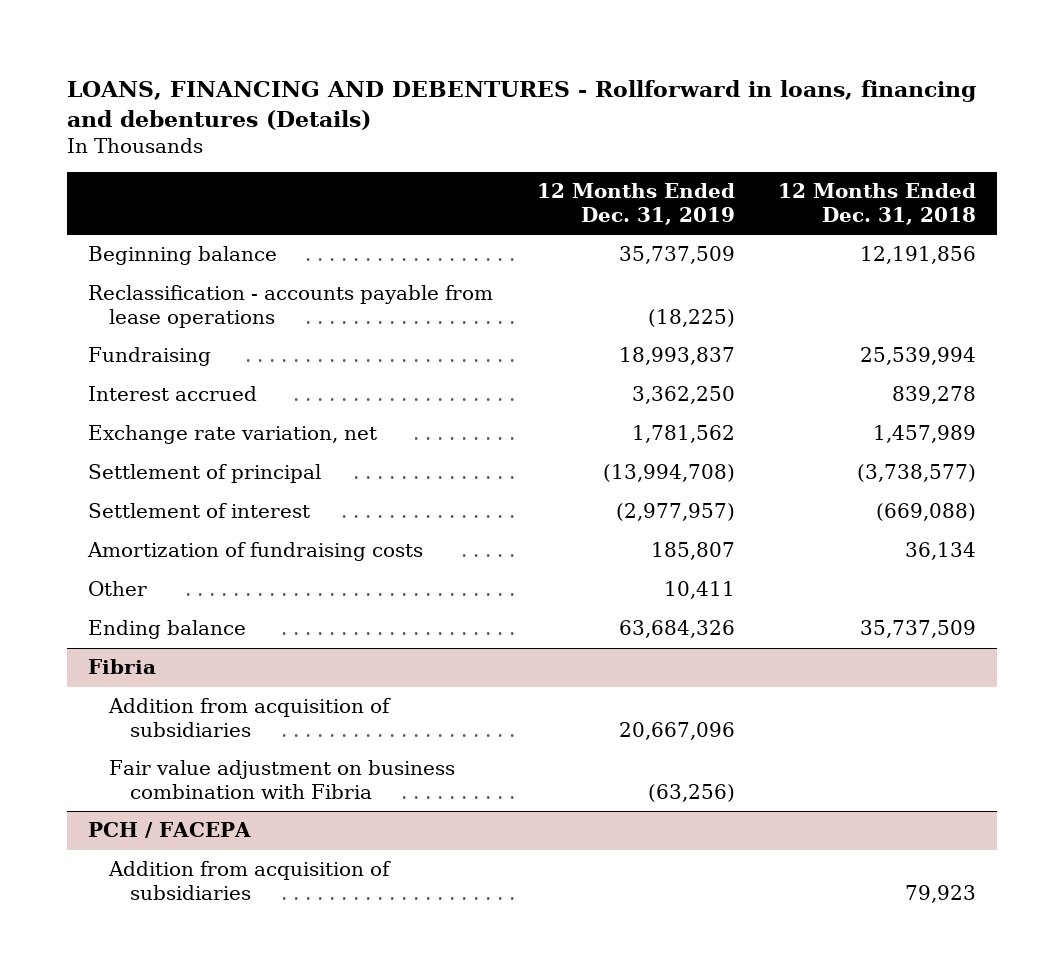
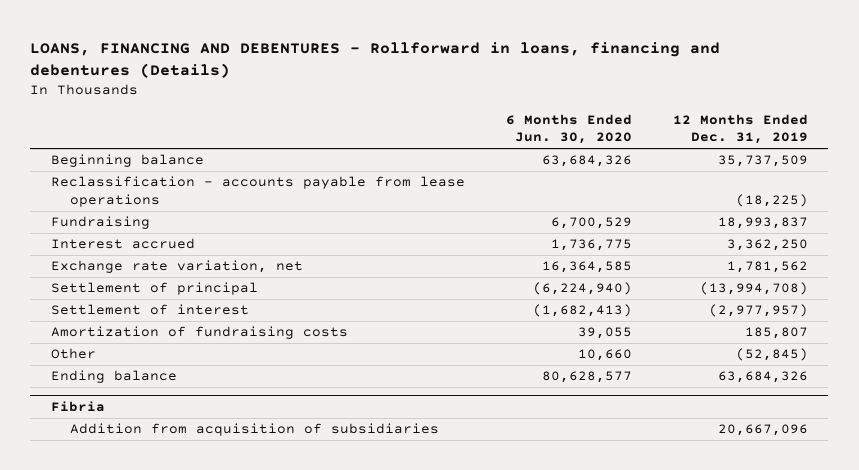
[777,183,976,225] 12 Months Ended Dec. 31, 2018 -> none
none -> [505,113,632,145] 6 Months Ended Jun. 30, 2020
[663,581,735,600] 10,411 -> [735,348,808,362] (52,845)
[108,760,455,799] Fair value adjustment on business combination with Fibria -> none
[88,822,252,839] PCH / FACEPA -> none
[107,861,391,900] Addition from acquisition of subsidiaries -> none

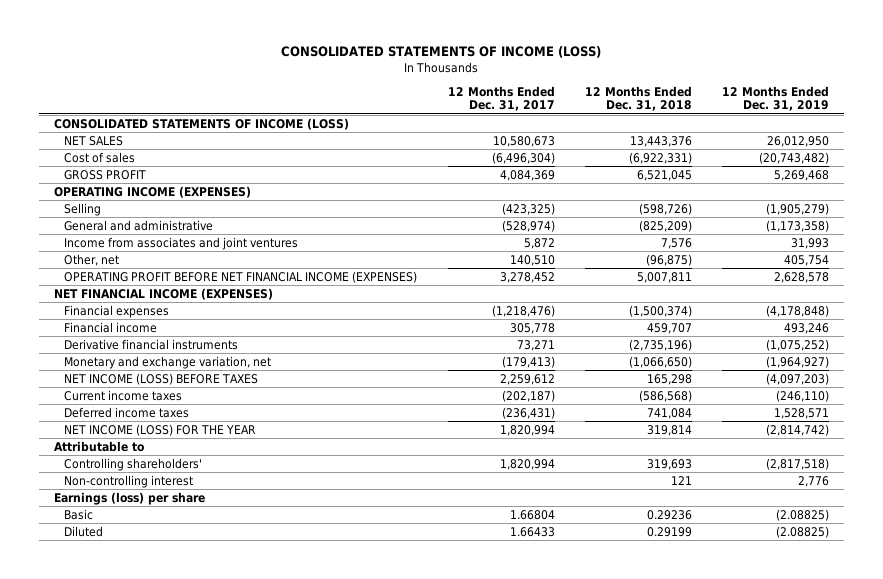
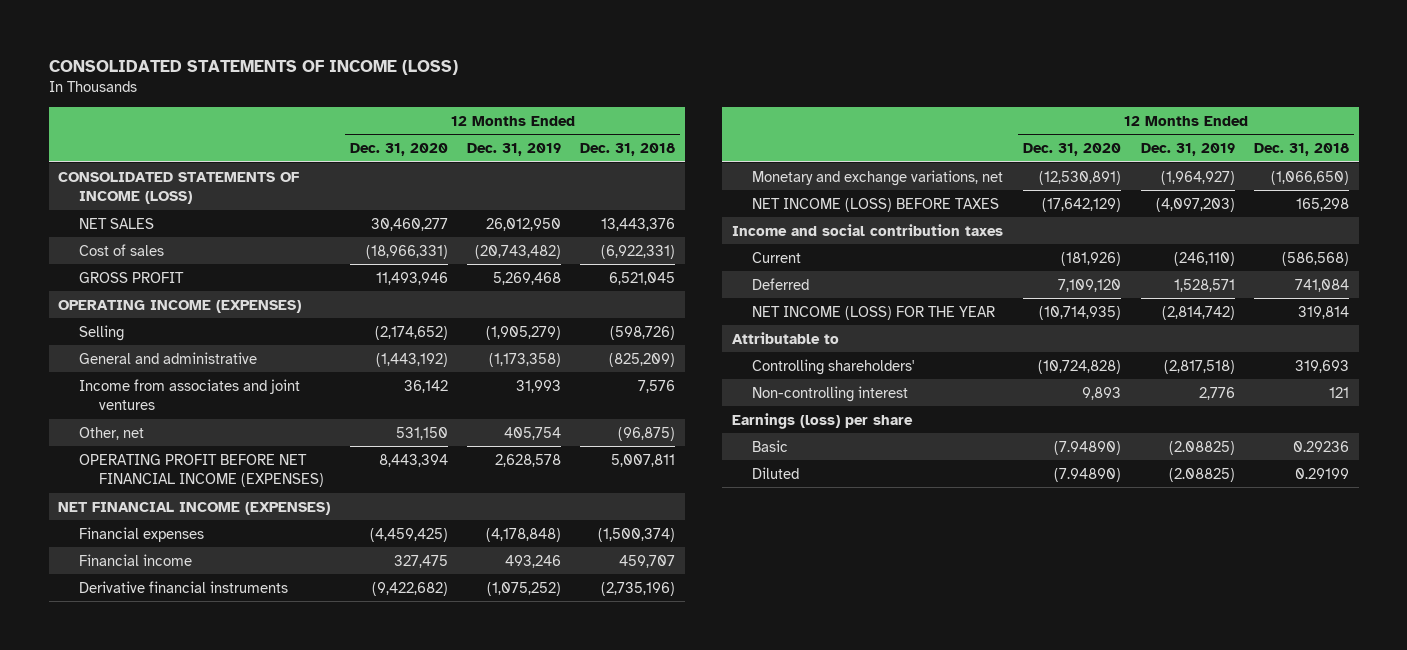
[447,85,555,112] 12 Months Ended Dec. 31, 2017 -> none
none -> [349,142,448,156] Dec. 31, 2020
[64,355,272,369] Monetary and exchange variation, net -> [752,169,1004,186] Monetary and exchange variations, net
none -> [731,223,1003,236] Income and social contribution taxes
[64,389,183,401] Current income taxes -> [752,251,802,263] Current
[64,406,190,418] Deferred income taxes -> [752,277,810,290] Deferred

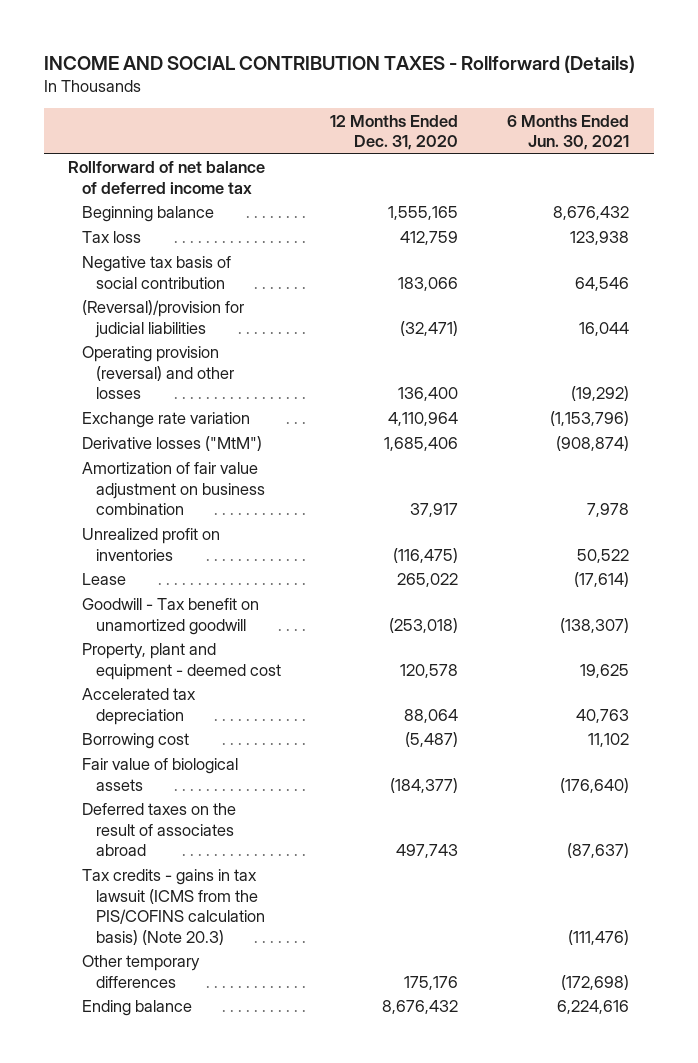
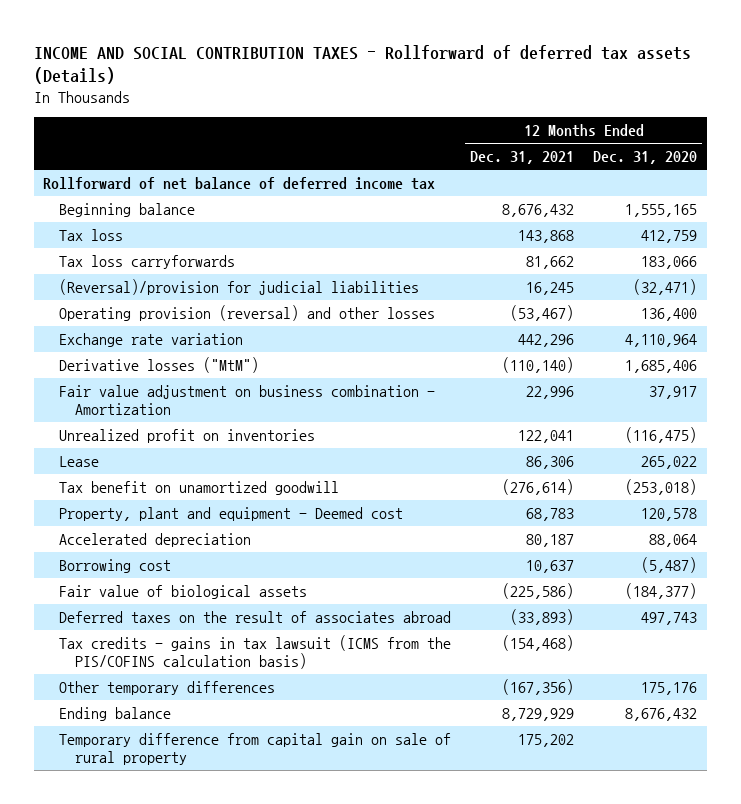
[44,54,636,73] INCOME AND SOCIAL CONTRIBUTION TAXES - Rollforward (Details) -> [33,44,691,85] INCOME AND SOCIAL CONTRIBUTION TAXES - Rollforward of deferred tax assets (Details)
[507,114,630,151] 6 Months Ended Jun. 30, 2021 -> none
none -> [470,151,575,165] Dec. 31, 2021
[82,256,232,289] Negative tax basis of social contribution -> [59,254,236,269] Tax loss carryforwards
[82,462,266,516] Amortization of fair value adjustment on business combination -> [59,384,436,416] Fair value adjustment on business combination - Amortization
[82,598,260,635] Goodwill - Tax benefit on unamortized goodwill -> [59,480,340,495] Tax benefit on unamortized goodwill
[82,643,282,680] Property, plant and equipment - deemed cost -> [59,506,404,521] Property, plant and equipment - Deemed cost
[82,688,197,725] Accelerated tax depreciation -> [59,532,252,547] Accelerated depreciation
[82,869,266,945] Tax credits - gains in tax lawsuit (ICMS from the PIS/COFINS calculation basis) (Note 20.3) -> [59,634,452,670] Tax credits - gains in tax lawsuit (ICMS from the PIS/COFINS calculation basis)
none -> [59,732,452,766] Temporary difference from capital gain on sale of rural property

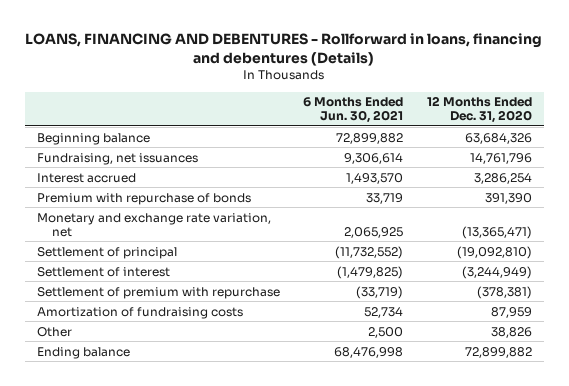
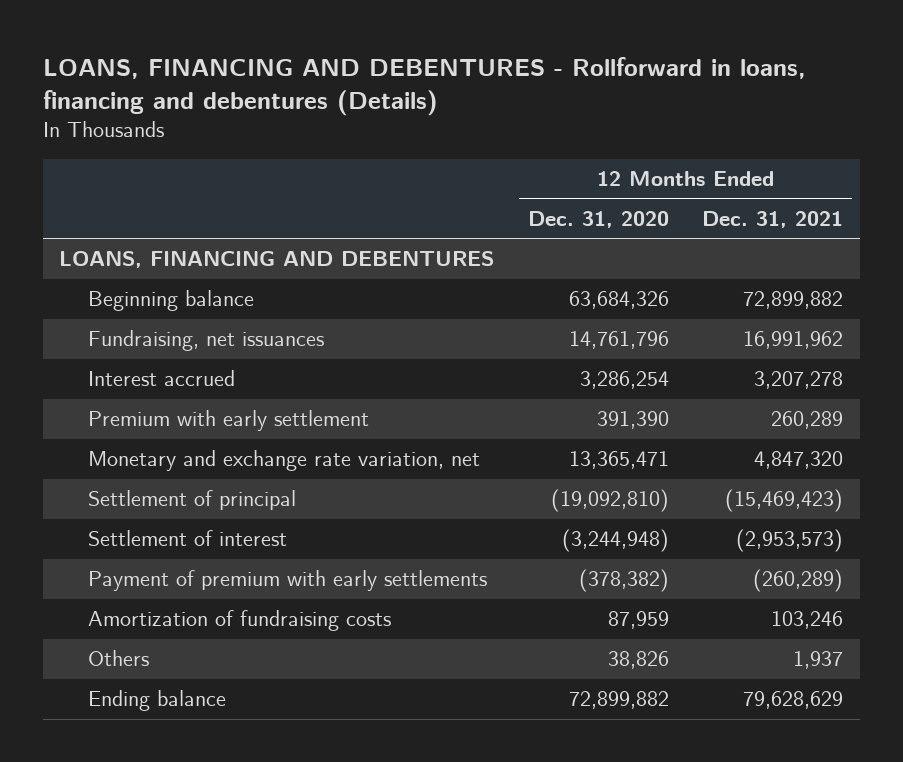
[303,97,404,124] 6 Months Ended Jun. 30, 2021 -> none
none -> [702,210,844,228] Dec. 31, 2021
none -> [59,251,495,269] LOANS, FINANCING AND DEBENTURES
[36,192,251,205] Premium with repurchase of bonds -> [87,410,369,432] Premium with early settlement
[462,225,533,239] (13,365,471) -> [568,451,669,470] 13,365,471
[462,265,533,279] (3,244,949) -> [561,529,669,553] (3,244,948)
[36,286,280,299] Settlement of premium with repurchase -> [87,570,487,592] Payment of premium with early settlements
[477,285,533,299] (378,381) -> [578,569,669,593] (378,382)
[36,326,72,337] Other -> [87,650,149,667] Others

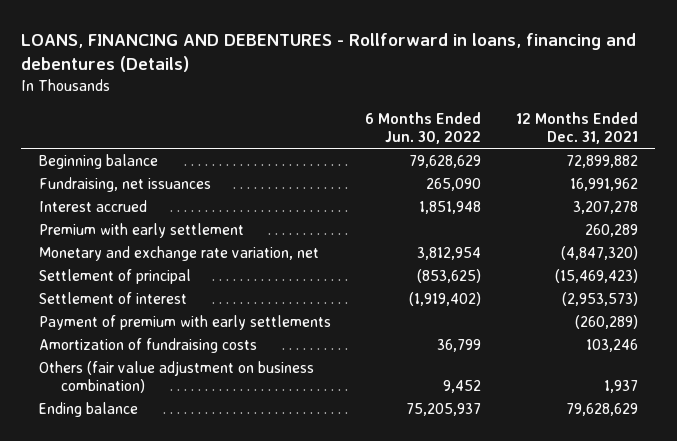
[527,210,669,228] Dec. 31, 2020 -> none
none -> [365,111,482,145] 6 Months Ended Jun. 30, 2022
[59,251,495,269] LOANS, FINANCING AND DEBENTURES -> none
[754,451,844,470] 4,847,320 -> [560,245,638,260] (4,847,320)
[87,650,149,667] Others -> [38,360,314,394] Others (fair value adjustment on business combination)

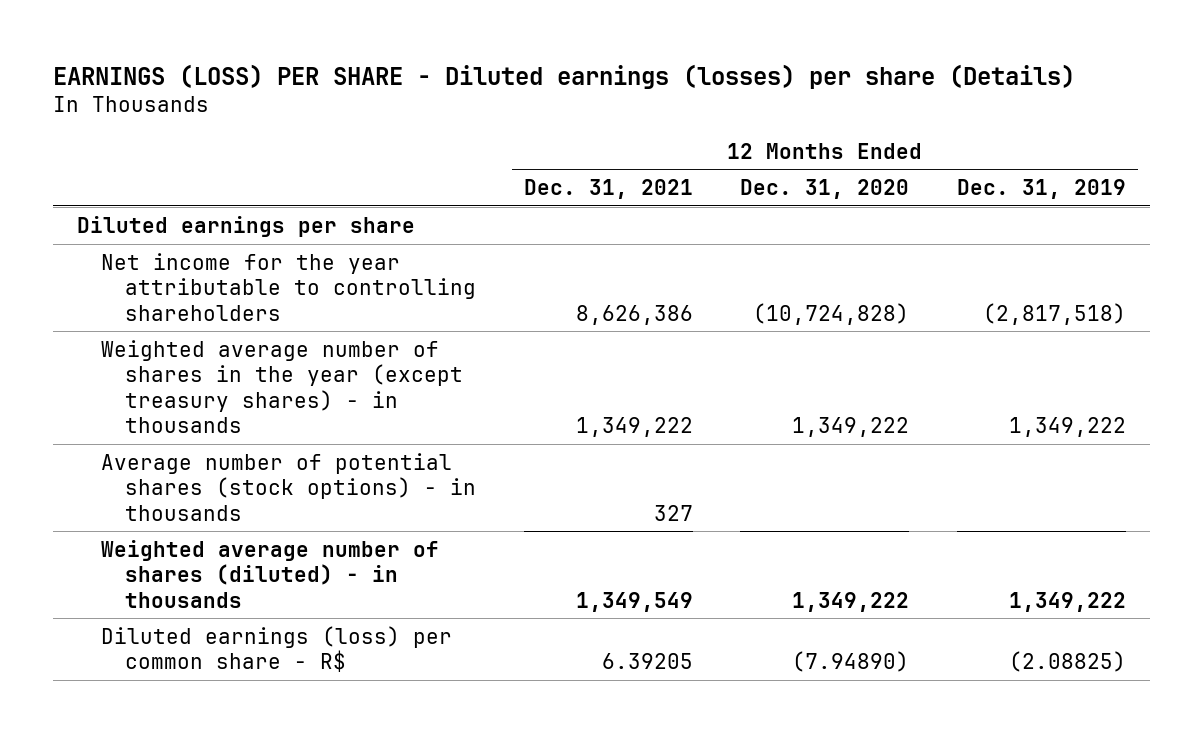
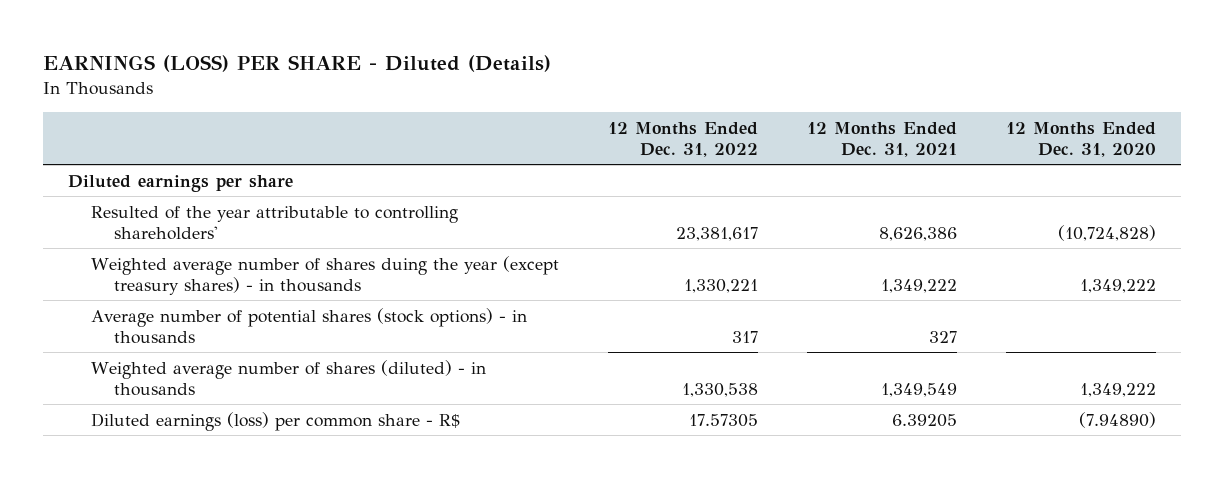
[53,63,1076,89] EARNINGS (LOSS) PER SHARE - Diluted earnings (losses) per share (Details) -> [42,55,551,73] EARNINGS (LOSS) PER SHARE - Diluted (Details)
[956,179,1126,200] Dec. 31, 2019 -> none
none -> [608,121,759,157] 12 Months Ended Dec. 31, 2022
[101,252,476,321] Net income for the year attributable to controlling shareholders -> [90,205,458,240] Resulted of the year attributable to controlling shareholders'
[101,339,463,433] Weighted average number of shares in the year (except treasury shares) - in thousands -> [90,255,559,295] Weighted average number of shares duing the year (except treasury shares) - in thousands

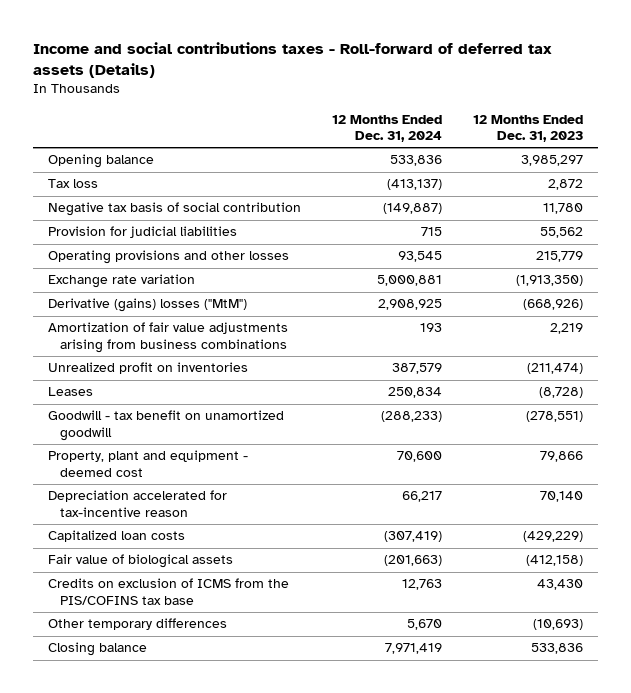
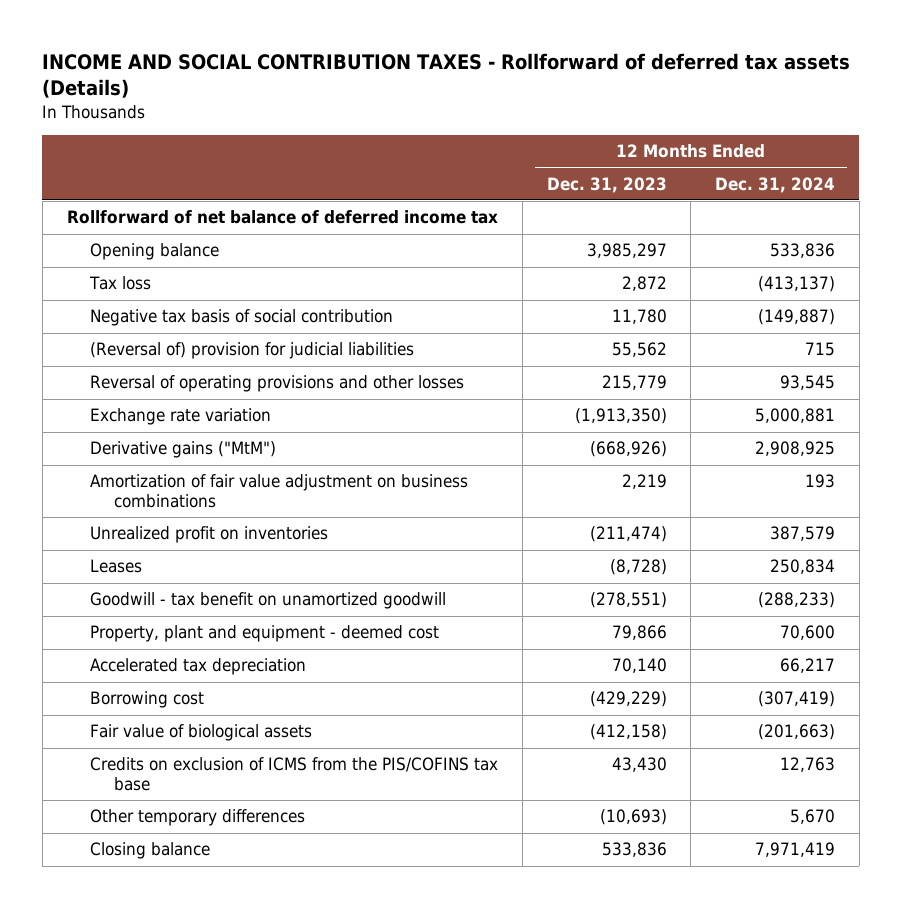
[32,41,552,79] Income and social contributions taxes - Roll-forward of deferred tax assets (Details) -> [42,52,851,98] INCOME AND SOCIAL CONTRIBUTION TAXES - Rollforward of deferred tax assets (Details)
none -> [66,210,498,225] Rollforward of net balance of deferred income tax
[47,226,237,239] Provision for judicial liabilities -> [90,342,415,360] (Reversal of) provision for judicial liabilities
[47,250,289,265] Operating provisions and other losses -> [90,375,465,393] Reversal of operating provisions and other losses
[47,298,247,313] Derivative (gains) losses ("MtM") -> [90,441,277,459] Derivative gains ("MtM")
[47,322,288,354] Amortization of fair value adjustments arising from business combinations -> [90,474,469,509] Amortization of fair value adjustment on business combinations
[47,490,227,518] Depreciation accelerated for tax-incentive reason -> [90,658,307,676] Accelerated tax depreciation
[47,530,185,543] Capitalized loan costs -> [90,691,205,709] Borrowing cost

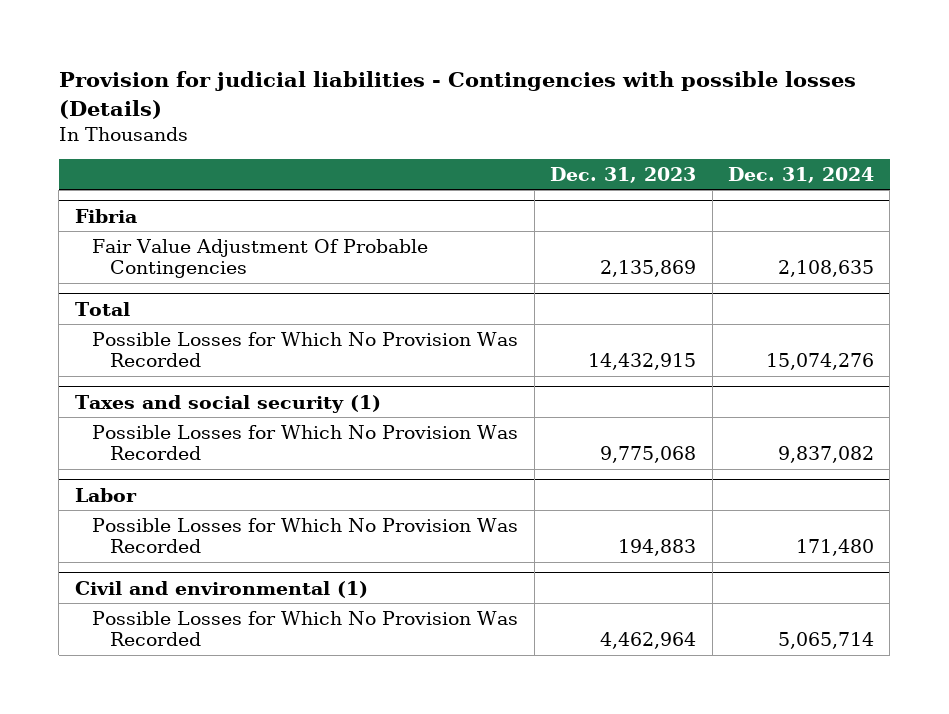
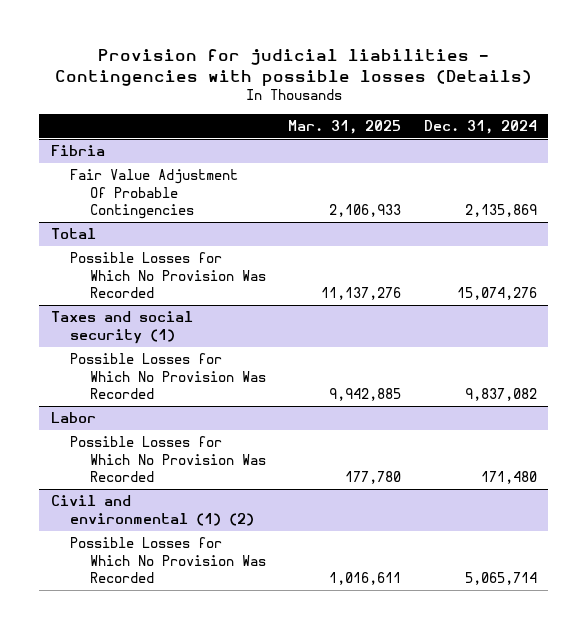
[550,166,697,183] Dec. 31, 2023 -> none
none -> [288,119,402,134] Mar. 31, 2025
[778,260,875,278] 2,108,635 -> [464,204,537,218] 2,135,869
[74,580,368,598] Civil and environmental (1) -> [50,495,255,526] Civil and environmental (1) (2)

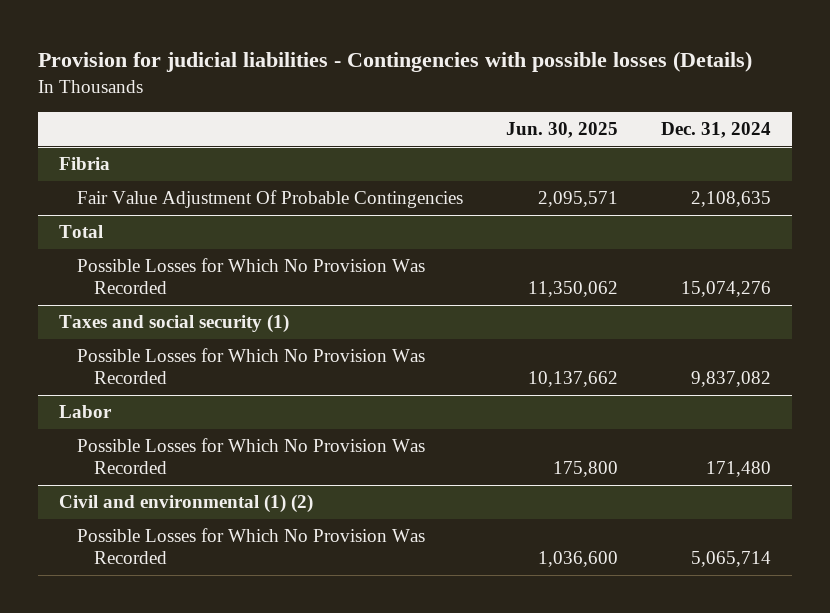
[288,119,402,134] Mar. 31, 2025 -> none
none -> [505,122,618,139] Jun. 30, 2025
[464,204,537,218] 2,135,869 -> [690,191,771,208] 2,108,635

